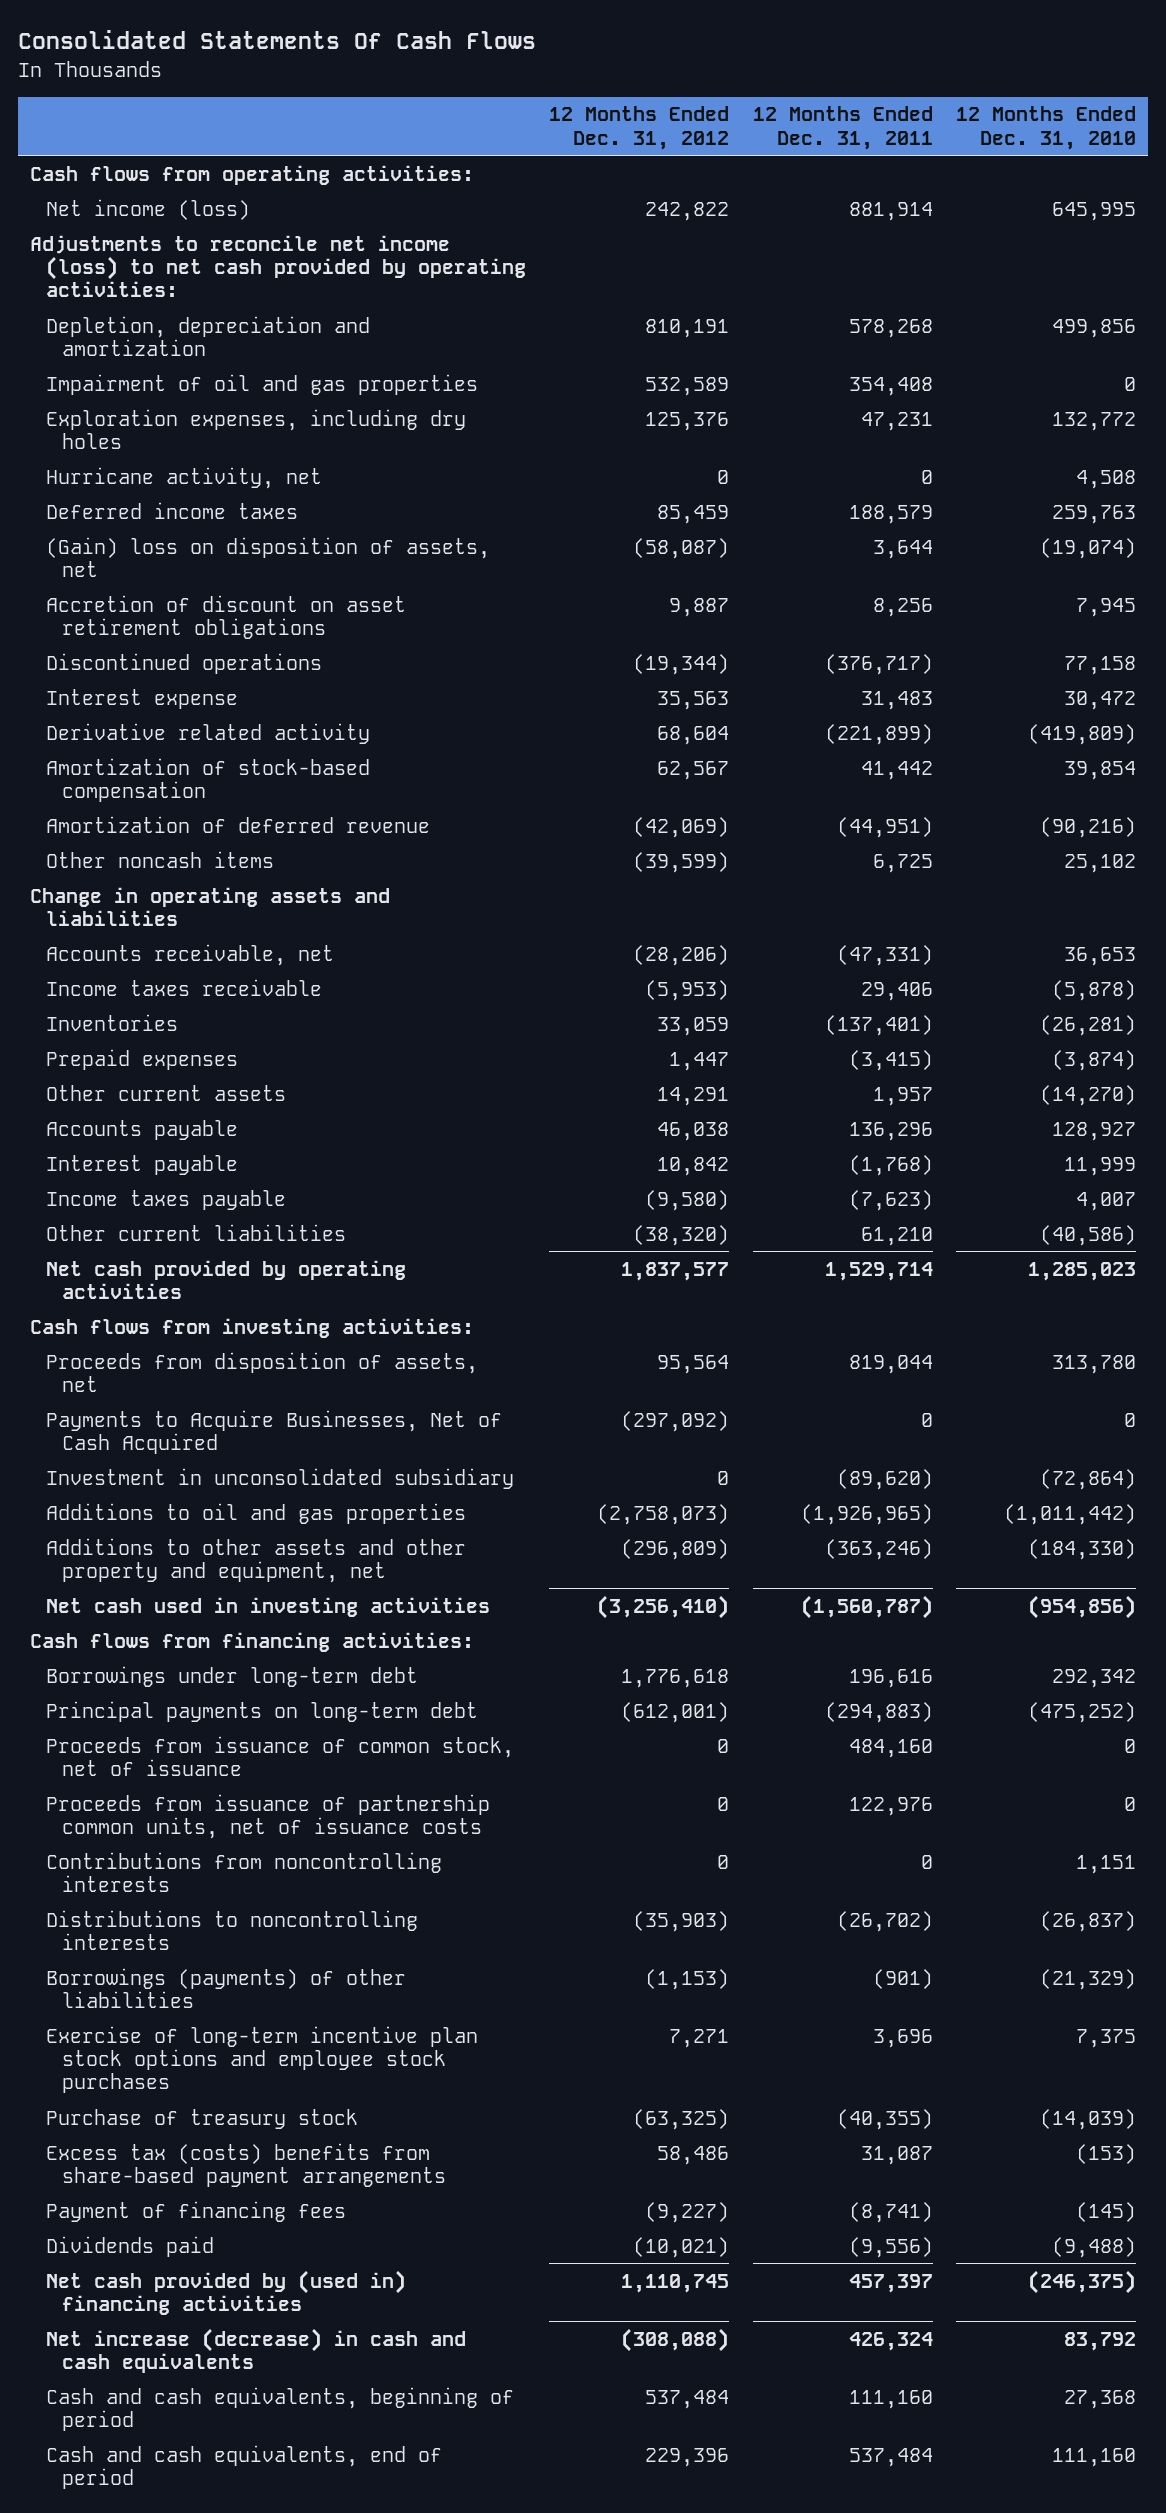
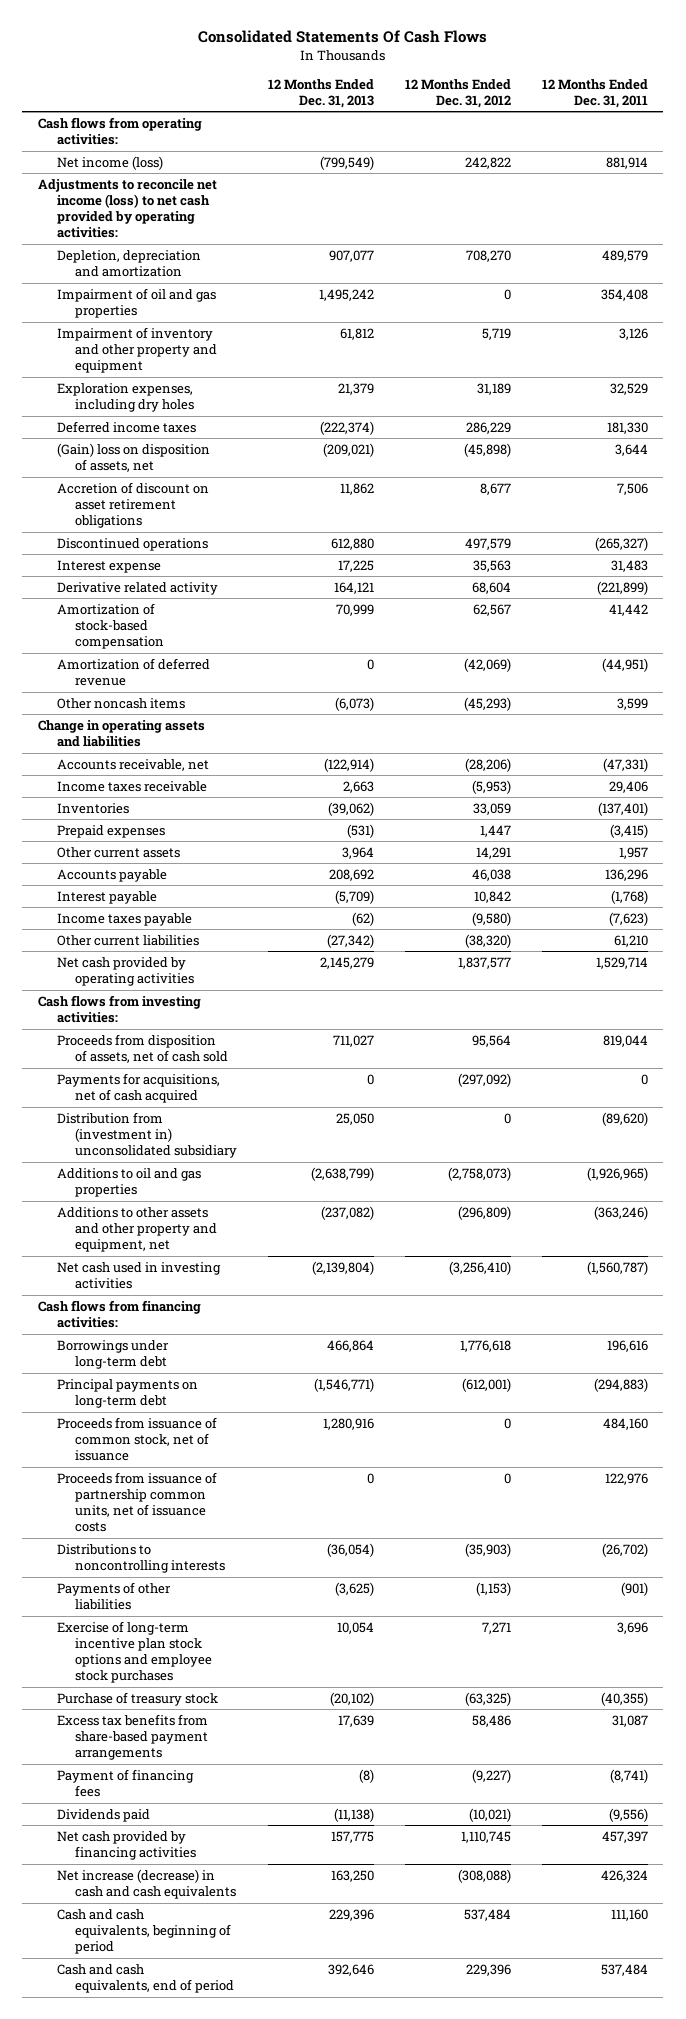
[956,106,1137,150] 12 Months Ended Dec. 31, 2010 -> none
none -> [268,78,375,108] 12 Months Ended Dec. 31, 2013
[45,466,322,489] Hurricane activity, net -> none
[645,318,730,338] 810,191 -> [466,249,512,262] 708,270
[848,318,933,338] 578,268 -> [602,249,649,262] 489,579
[645,376,730,396] 532,589 -> [504,288,512,300] 0
none -> [56,326,218,374] Impairment of inventory and other property and equipment
[645,411,730,431] 125,376 -> [477,382,512,395] 31,189
[860,411,933,431] 47,231 -> [610,382,649,395] 32,529
[657,504,730,524] 85,459 -> [466,421,512,434] 286,229
[848,504,933,524] 188,579 -> [607,421,649,434] 181,330
[633,537,730,559] (58,087) -> [464,442,512,457] (45,898)
[669,597,730,617] 9,887 -> [480,482,512,495] 8,677
[872,597,933,617] 8,256 -> [617,482,649,495] 7,506
[633,653,730,675] (19,344) -> [465,537,512,550] 497,579
[824,653,933,675] (376,717) -> [595,536,649,551] (265,327)
[633,851,730,873] (39,599) -> [464,696,512,711] (45,293)
[872,853,933,873] 6,725 -> [617,697,649,710] 3,599
[45,1351,478,1393] Proceeds from disposition of assets, net -> [56,1033,229,1064] Proceeds from disposition of assets, net of cash sold
[45,1409,502,1455] Payments to Acquire Businesses, Net of Cash Acquired -> [56,1072,220,1104] Payments for acquisitions, net of cash acquired
[45,1467,514,1489] Investment in unconsolidated subsidiary -> [56,1111,238,1159] Distribution from (investment in) unconsolidated subsidiary
[45,1851,442,1893] Contributions from noncontrolling interests -> none
[45,1967,406,2009] Borrowings (payments) of other liabilities -> [56,1581,171,1611] Payments of other liabilities
[45,2142,446,2188] Excess tax (costs) benefits from share-based payment arrangements -> [56,1713,209,1761] Excess tax benefits from share-based payment arrangements
[45,2269,406,2316] Net cash provided by (used in) financing activities -> [56,1830,197,1861] Net cash provided by financing activities

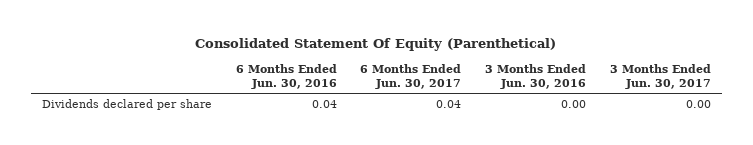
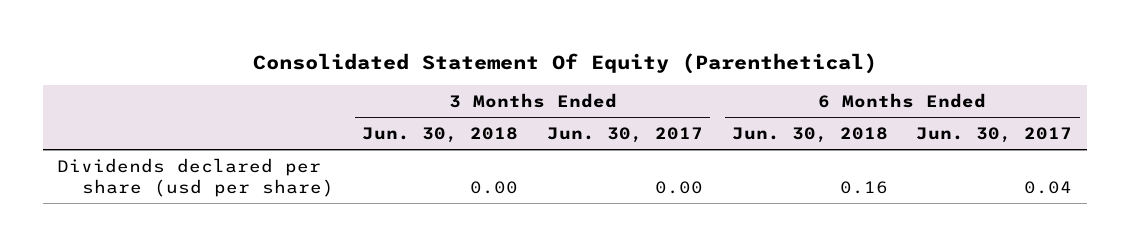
[235,63,337,90] 6 Months Ended Jun. 30, 2016 -> none
[485,63,587,90] 3 Months Ended Jun. 30, 2016 -> none
none -> [362,126,519,143] Jun. 30, 2018
none -> [731,126,888,143] Jun. 30, 2018
[42,98,213,110] Dividends declared per share -> [57,157,334,197] Dividends declared per share (usd per share)

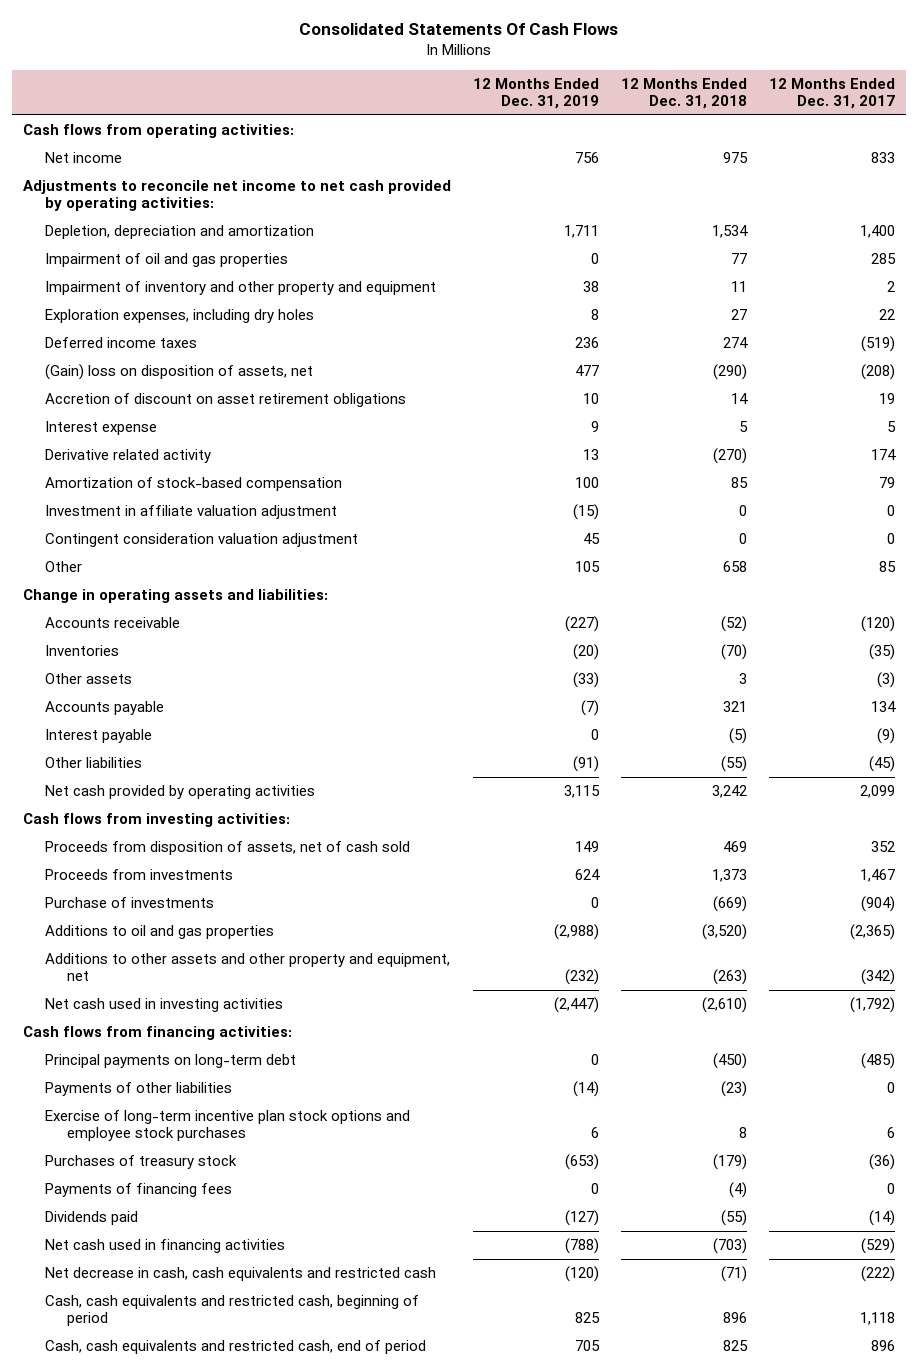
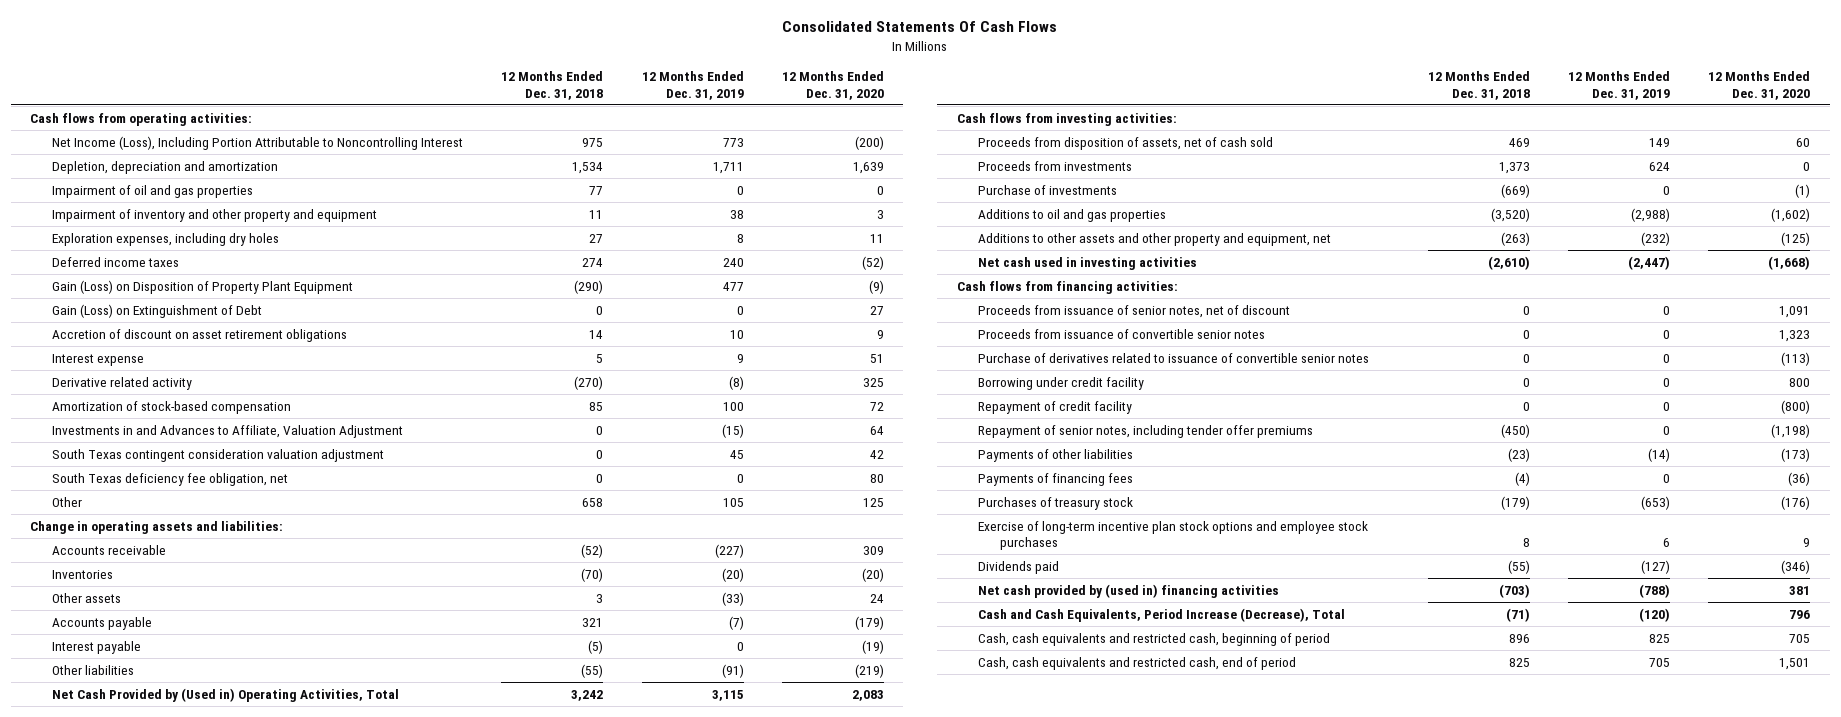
[768,77,895,110] 12 Months Ended Dec. 31, 2017 -> none
none -> [781,71,884,100] 12 Months Ended Dec. 31, 2020
[22,180,451,212] Adjustments to reconcile net income to net cash provided by operating activities: -> none
[44,152,122,164] Net income -> [52,135,464,150] Net Income (Loss), Including Portion Attributable to Noncontrolling Interest
[574,152,599,164] 756 -> [722,137,744,147] 773
[574,337,599,349] 236 -> [722,257,744,267] 240
[44,364,313,381] (Gain) loss on disposition of assets, net -> [52,279,354,294] Gain (Loss) on Disposition of Property Plant Equipment
none -> [52,303,263,318] Gain (Loss) on Extinguishment of Debt
[582,449,599,461] 13 -> [728,375,744,390] (8)
[44,505,337,520] Investment in affiliate valuation adjustment -> [52,424,404,438] Investments in and Advances to Affiliate, Valuation Adjustment
[44,533,358,548] Contingent consideration valuation adjustment -> [52,448,385,462] South Texas contingent consideration valuation adjustment
none -> [52,472,289,486] South Texas deficiency fee obligation, net
[44,785,315,800] Net cash provided by operating activities -> [52,687,400,702] Net Cash Provided by (Used in) Operating Activities, Total
none -> [978,304,1291,318] Proceeds from issuance of senior notes, net of discount
none -> [978,328,1266,339] Proceeds from issuance of convertible senior notes
none -> [978,352,1370,363] Purchase of derivatives related to issuance of convertible senior notes
none -> [978,376,1145,390] Borrowing under credit facility
none -> [978,400,1133,414] Repayment of credit facility
[44,1054,296,1069] Principal payments on long-term debt -> [978,424,1314,438] Repayment of senior notes, including tender offer premiums
[44,1155,237,1170] Purchases of treasury stock -> [978,496,1134,510] Purchases of treasury stock
[44,1110,410,1142] Exercise of long-term incentive plan stock options and employee stock purchases -> [978,520,1369,551] Exercise of long-term incentive plan stock options and employee stock purchases
[44,1239,285,1254] Net cash used in financing activities -> [978,583,1280,598] Net cash provided by (used in) financing activities
[44,1267,436,1282] Net decrease in cash, cash equivalents and restricted cash -> [978,607,1346,622] Cash and Cash Equivalents, Period Increase (Decrease), Total

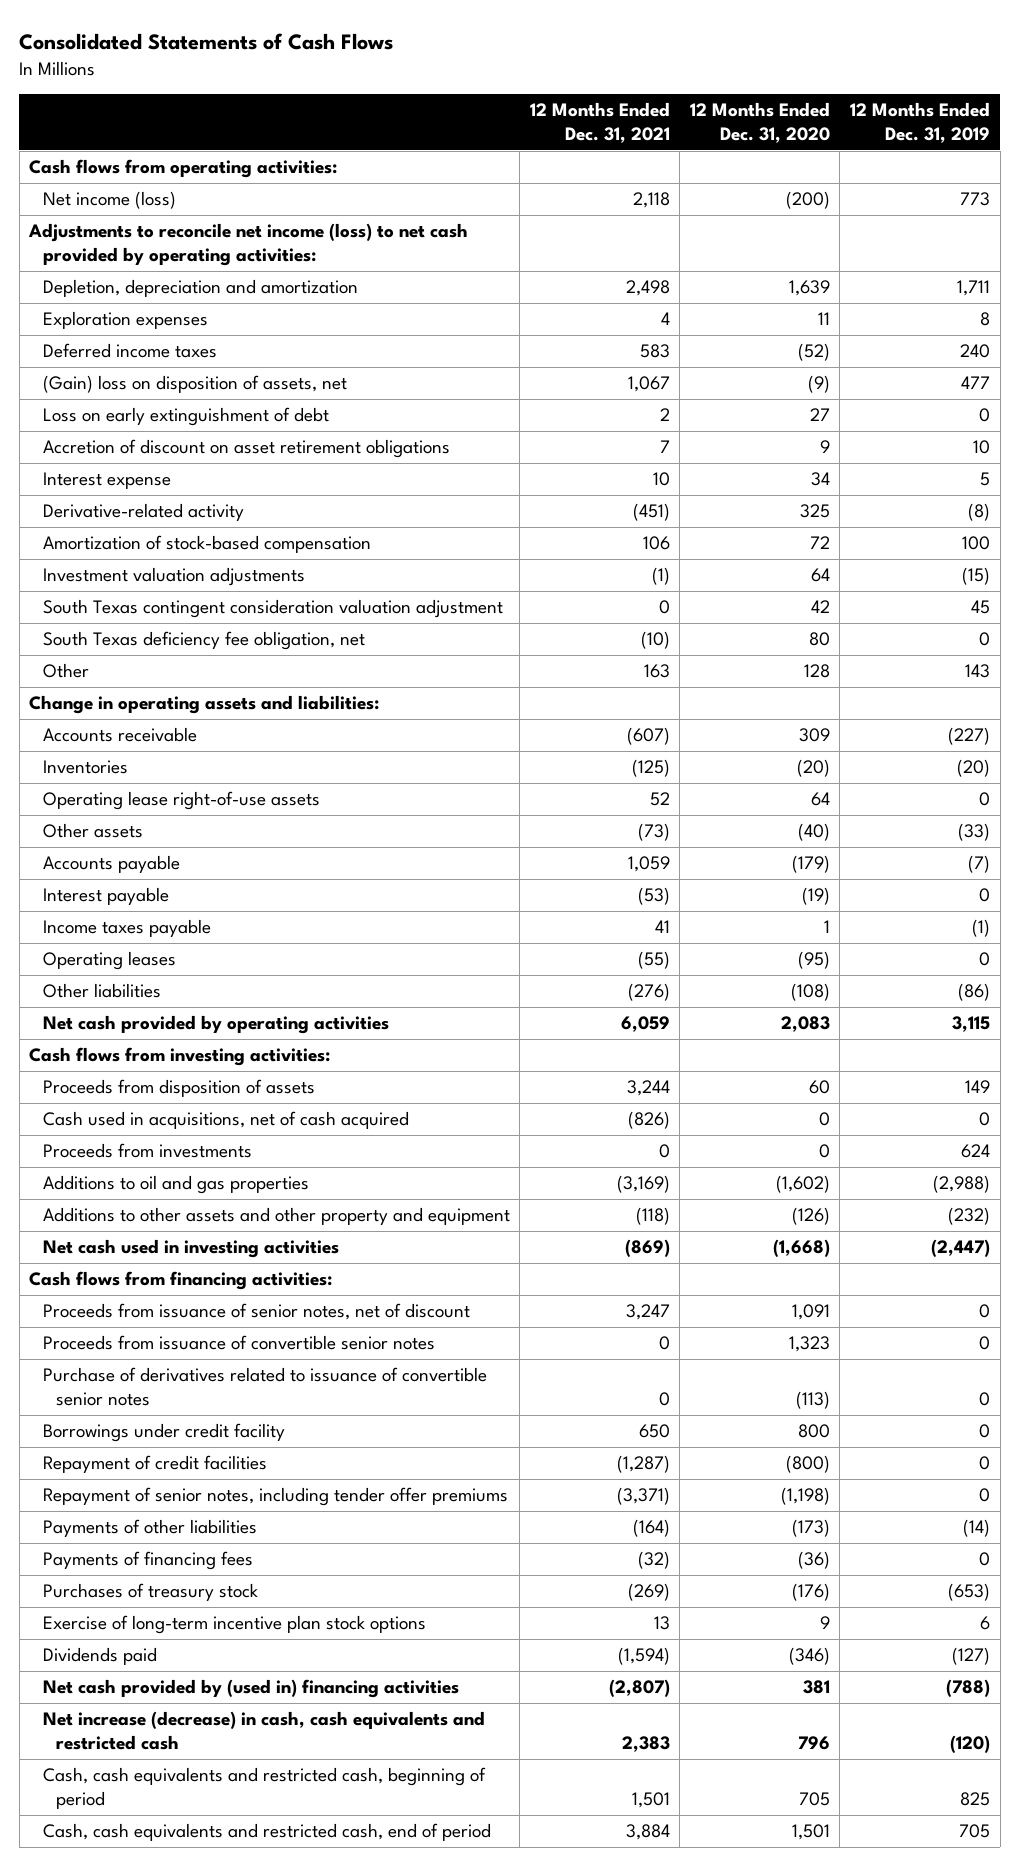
[782,21,1058,33] Consolidated Statements Of Cash Flows -> [19,32,394,50] Consolidated Statements of Cash Flows
[501,71,604,100] 12 Months Ended Dec. 31, 2018 -> none
none -> [529,101,670,144] 12 Months Ended Dec. 31, 2021
[52,135,464,150] Net Income (Loss), Including Portion Attributable to Noncontrolling Interest -> [42,191,176,210] Net income (loss)
none -> [28,223,469,267] Adjustments to reconcile net income (loss) to net cash provided by operating activities:
[52,184,254,198] Impairment of oil and gas properties -> none
[52,208,378,222] Impairment of inventory and other property and equipment -> none
[52,232,280,246] Exploration expenses, including dry holes -> [42,311,208,330] Exploration expenses
[52,279,354,294] Gain (Loss) on Disposition of Property Plant Equipment -> [42,375,347,394] (Gain) loss on disposition of assets, net
[52,303,263,318] Gain (Loss) on Extinguishment of Debt -> [42,407,329,427] Loss on early extinguishment of debt
[736,353,744,363] 9 -> [980,472,991,487] 5
[869,353,884,363] 51 -> [810,472,830,487] 34
[52,376,193,390] Derivative related activity -> [42,503,244,522] Derivative-related activity
[52,424,404,438] Investments in and Advances to Affiliate, Valuation Adjustment -> [42,567,305,587] Investment valuation adjustments
[722,497,744,507] 105 -> [965,664,991,679] 143
[862,497,884,507] 125 -> [803,664,830,679] 128
none -> [42,791,320,811] Operating lease right-of-use assets
[869,593,884,603] 24 -> [797,823,830,842] (40)
none -> [42,919,211,938] Income taxes payable
none -> [42,951,176,971] Operating leases
[721,663,744,678] (91) -> [958,983,991,1002] (86)
[854,663,884,678] (219) -> [790,983,830,1002] (108)
[52,687,400,702] Net Cash Provided by (Used in) Operating Activities, Total -> [42,1015,389,1035] Net cash provided by operating activities
[978,136,1274,150] Proceeds from disposition of assets, net of cash sold -> [42,1079,315,1098] Proceeds from disposition of assets
none -> [42,1111,409,1130] Cash used in acquisitions, net of cash acquired
[978,184,1118,195] Purchase of investments -> none
[978,232,1332,246] Additions to other assets and other property and equipment, net -> [42,1207,510,1226] Additions to other assets and other property and equipment
[1781,231,1811,246] (125) -> [791,1207,830,1226] (126)
[978,376,1145,390] Borrowing under credit facility -> [42,1423,285,1443] Borrowings under credit facility
[978,400,1133,414] Repayment of credit facility -> [42,1455,267,1474] Repayment of credit facilities
[978,520,1369,551] Exercise of long-term incentive plan stock options and employee stock purchases -> [42,1615,426,1635] Exercise of long-term incentive plan stock options
[978,607,1346,622] Cash and Cash Equivalents, Period Increase (Decrease), Total -> [42,1711,485,1751] Net increase (decrease) in cash, cash equivalents and restricted cash

